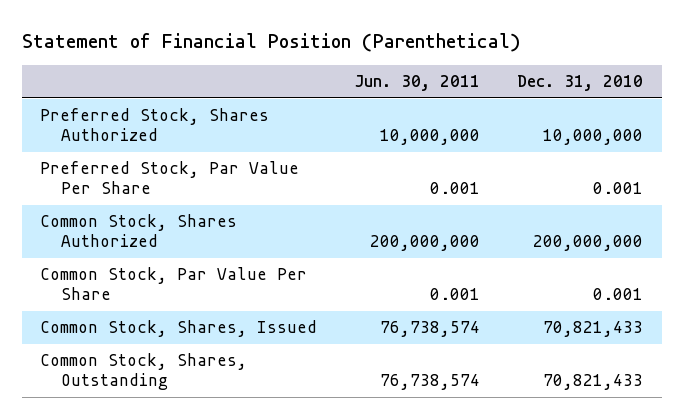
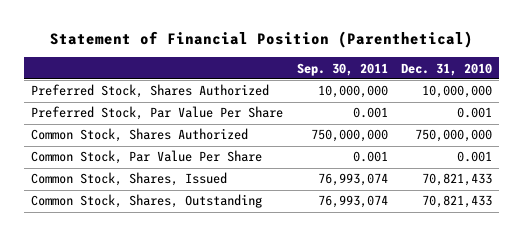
[354,75,481,92] Jun. 30, 2011 -> none
none -> [296,62,388,76] Sep. 30, 2011
[533,235,644,252] 200,000,000 -> [415,129,493,143] 750,000,000

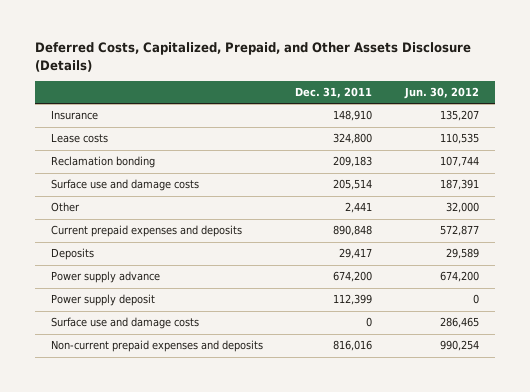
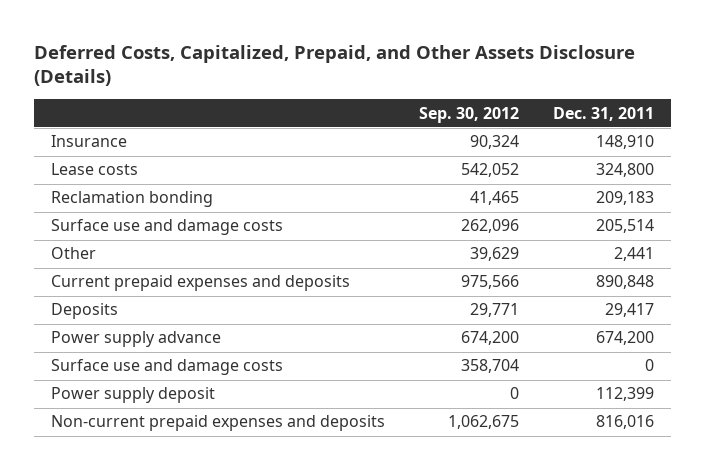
[403,87,479,100] Jun. 30, 2012 -> none
none -> [419,106,520,123] Sep. 30, 2012
[51,294,156,307] Power supply deposit -> [51,387,216,404] Power supply deposit

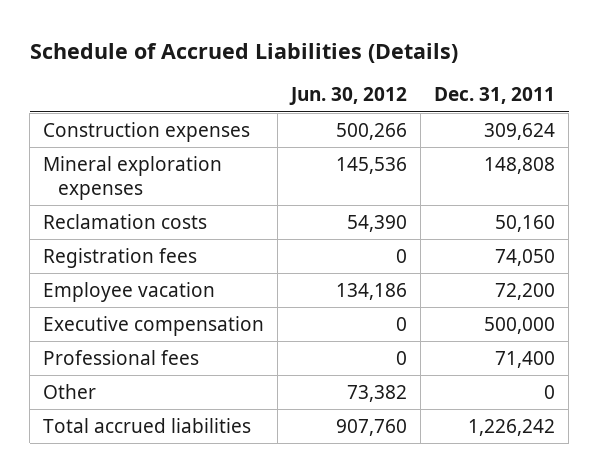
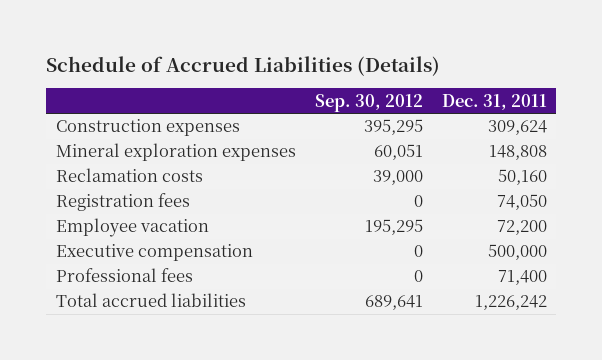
[289,87,408,106] Jun. 30, 2012 -> none
none -> [314,93,423,112] Sep. 30, 2012
[43,383,97,399] Other -> none

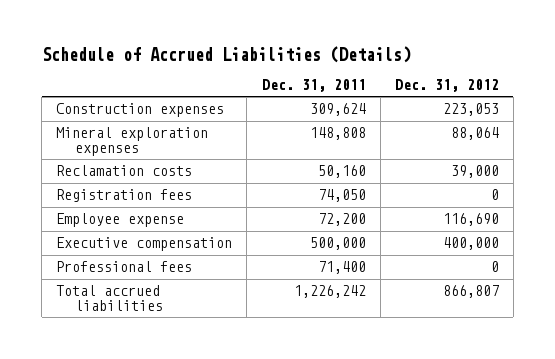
[314,93,423,112] Sep. 30, 2012 -> none
none -> [394,79,499,93] Dec. 31, 2012
[55,218,209,238] Employee vacation -> [56,213,185,228] Employee expense

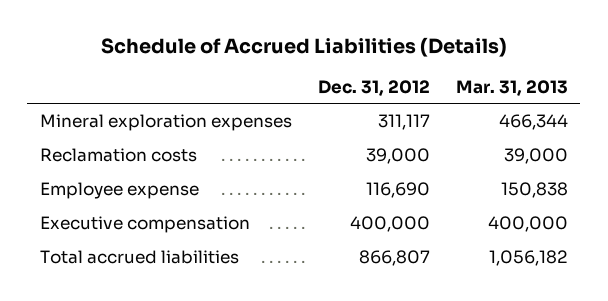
[261,79,366,93] Dec. 31, 2011 -> none
none -> [455,79,568,96] Mar. 31, 2013
[56,103,225,118] Construction expenses -> none
[450,127,499,141] 88,064 -> [377,113,430,130] 311,117
[56,189,193,203] Registration fees -> none
[56,261,193,273] Professional fees -> none

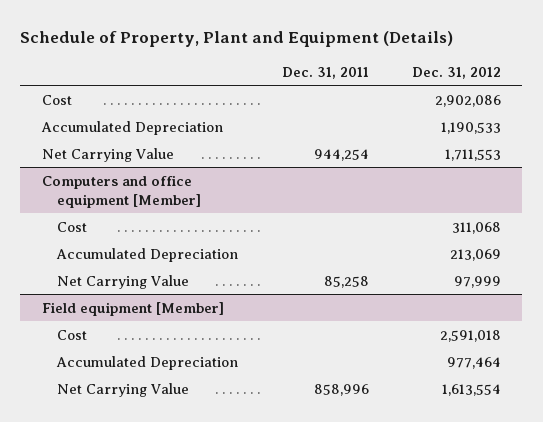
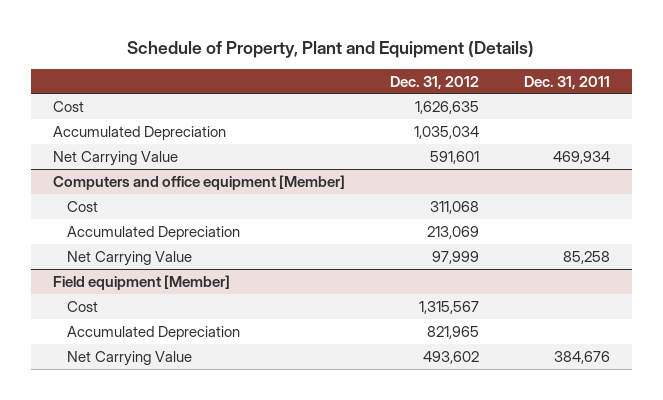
[434,94,501,107] 2,902,086 -> [414,100,479,114] 1,626,635
[440,121,501,134] 1,190,533 -> [413,125,479,139] 1,035,034
[313,148,369,161] 944,254 -> [552,150,610,164] 469,934
[444,148,501,161] 1,711,553 -> [429,150,479,164] 591,601
[439,329,501,342] 2,591,018 -> [418,300,479,314] 1,315,567
[446,356,501,369] 977,464 -> [426,325,479,339] 821,965
[313,383,369,396] 858,996 -> [553,350,610,364] 384,676
[441,383,501,396] 1,613,554 -> [422,350,479,364] 493,602

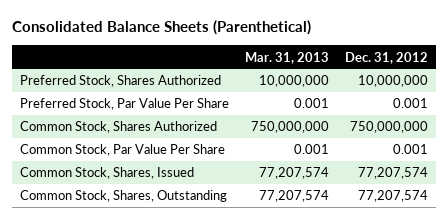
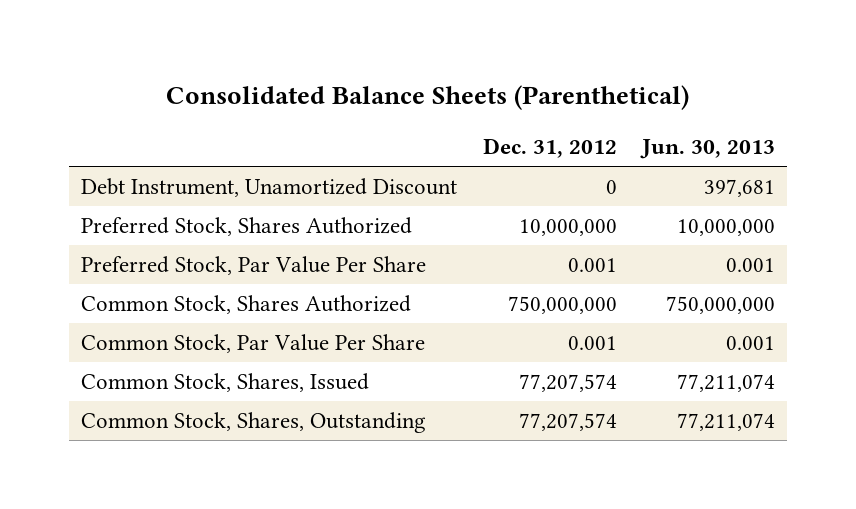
[244,51,329,64] Mar. 31, 2013 -> none
none -> [639,139,775,160] Jun. 30, 2013
none -> [81,177,458,197] Debt Instrument, Unamortized Discount

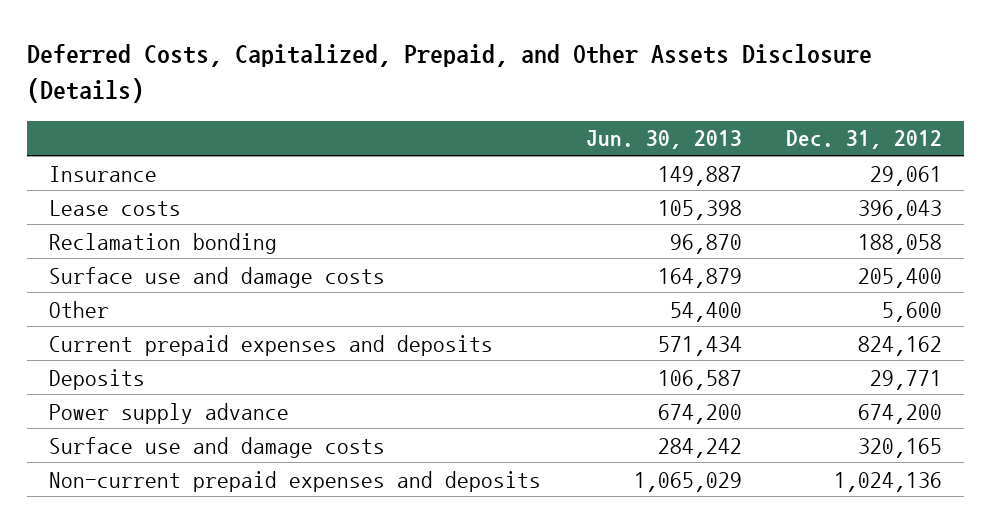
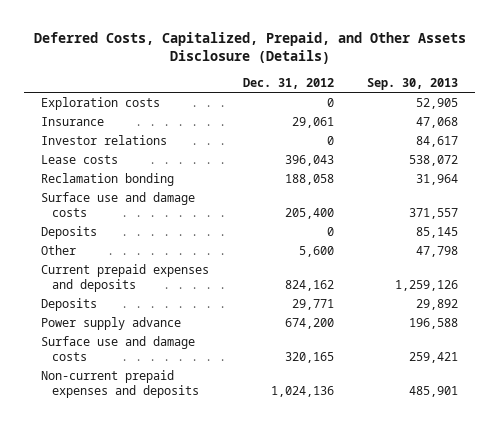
[585,130,742,150] Jun. 30, 2013 -> none
none -> [367,77,459,90] Sep. 30, 2013
none -> [41,96,161,110] Exploration costs
none -> [41,134,168,145] Investor relations
none -> [41,225,98,239] Deposits

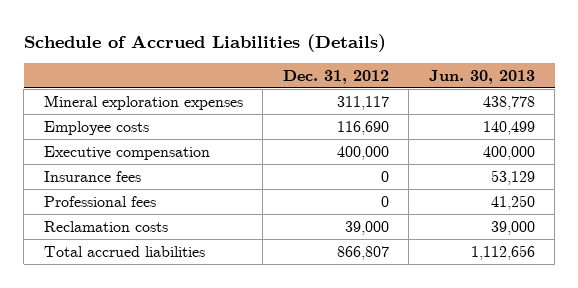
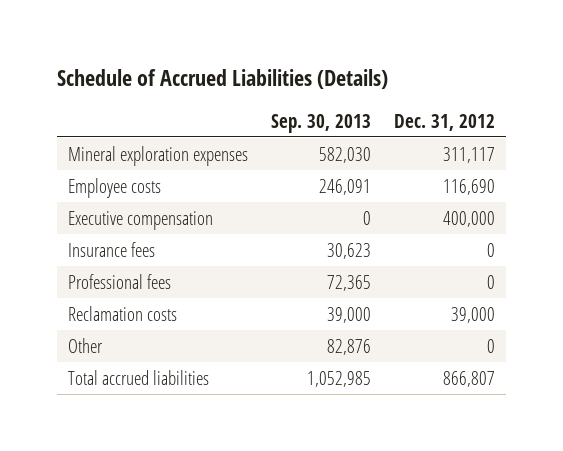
[428,70,535,85] Jun. 30, 2013 -> none
none -> [271,113,372,133] Sep. 30, 2013
none -> [68,337,104,353] Other

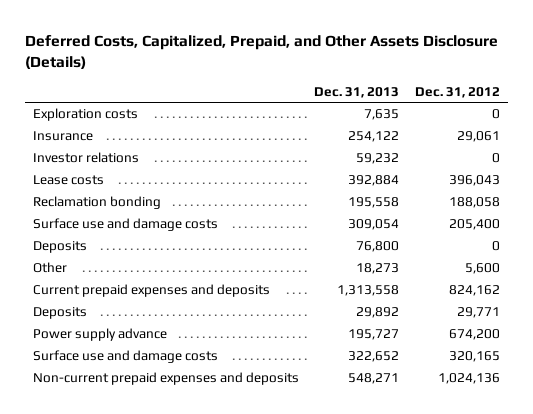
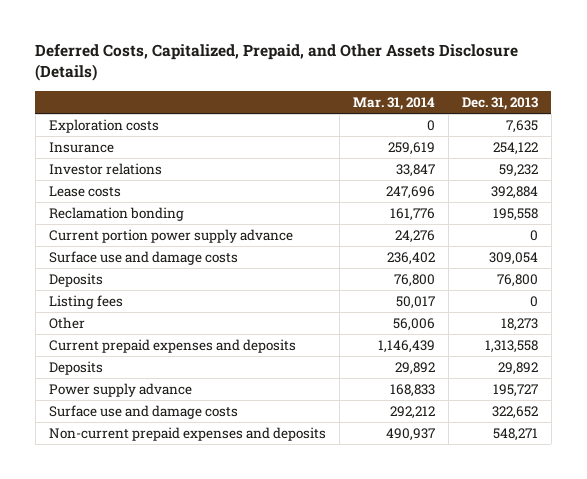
[414,87,500,99] Dec. 31, 2012 -> none
none -> [352,96,435,110] Mar. 31, 2014
none -> [48,229,293,244] Current portion power supply advance
none -> [48,295,123,310] Listing fees

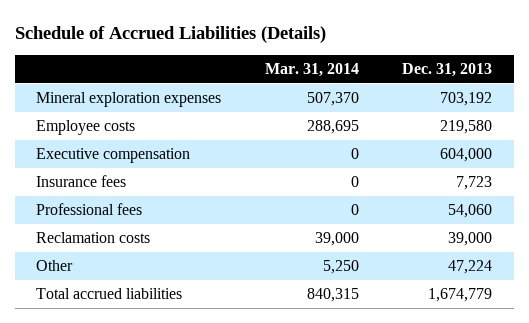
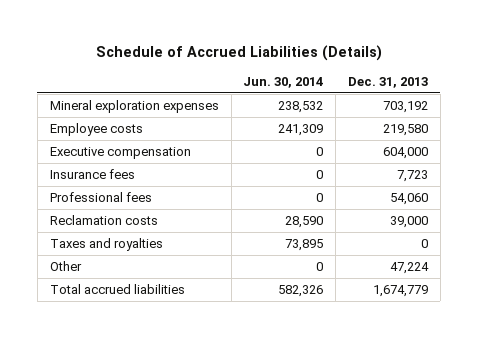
[264,63,359,78] Mar. 31, 2014 -> none
none -> [243,77,324,89] Jun. 30, 2014
none -> [49,237,163,251] Taxes and royalties

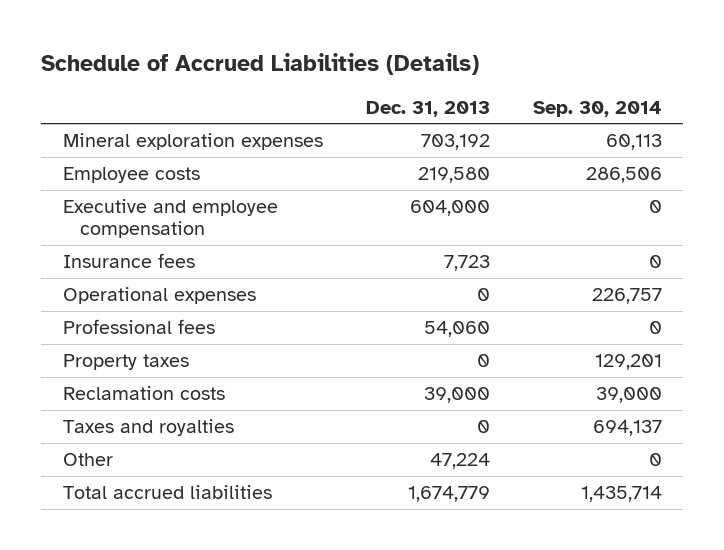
[243,77,324,89] Jun. 30, 2014 -> none
none -> [532,100,662,117] Sep. 30, 2014
[49,146,191,159] Executive compensation -> [62,198,278,239] Executive and employee compensation
none -> [62,286,256,304] Operational expenses
none -> [62,353,189,370] Property taxes

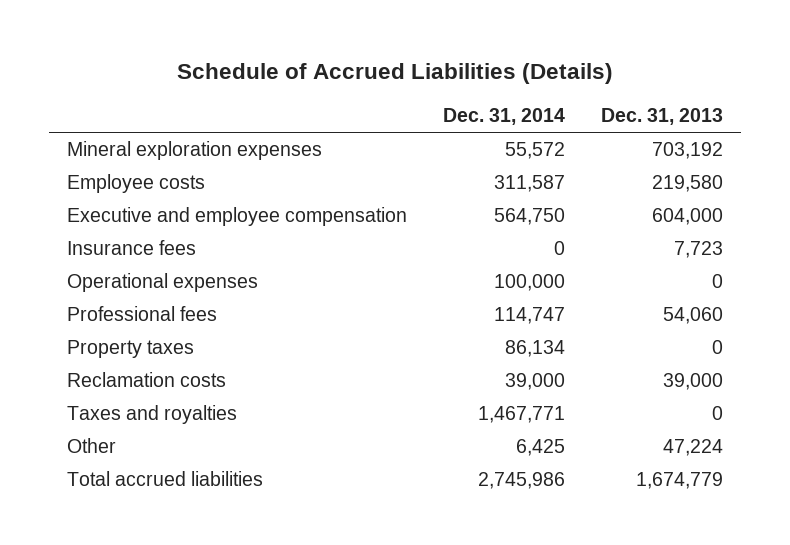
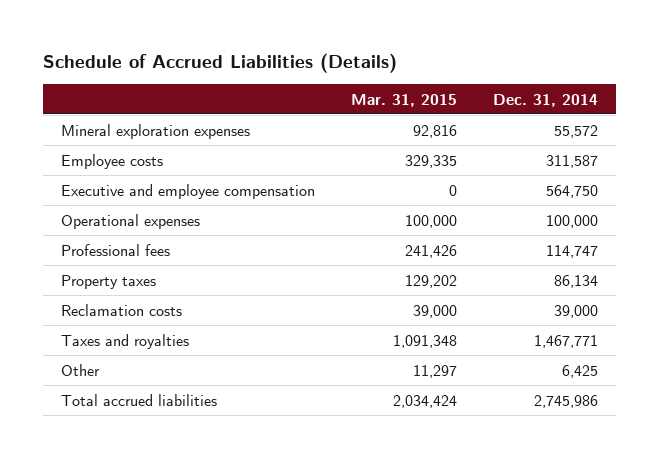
[601,108,724,126] Dec. 31, 2013 -> none
none -> [350,93,457,107] Mar. 31, 2015
[67,240,197,256] Insurance fees -> none

